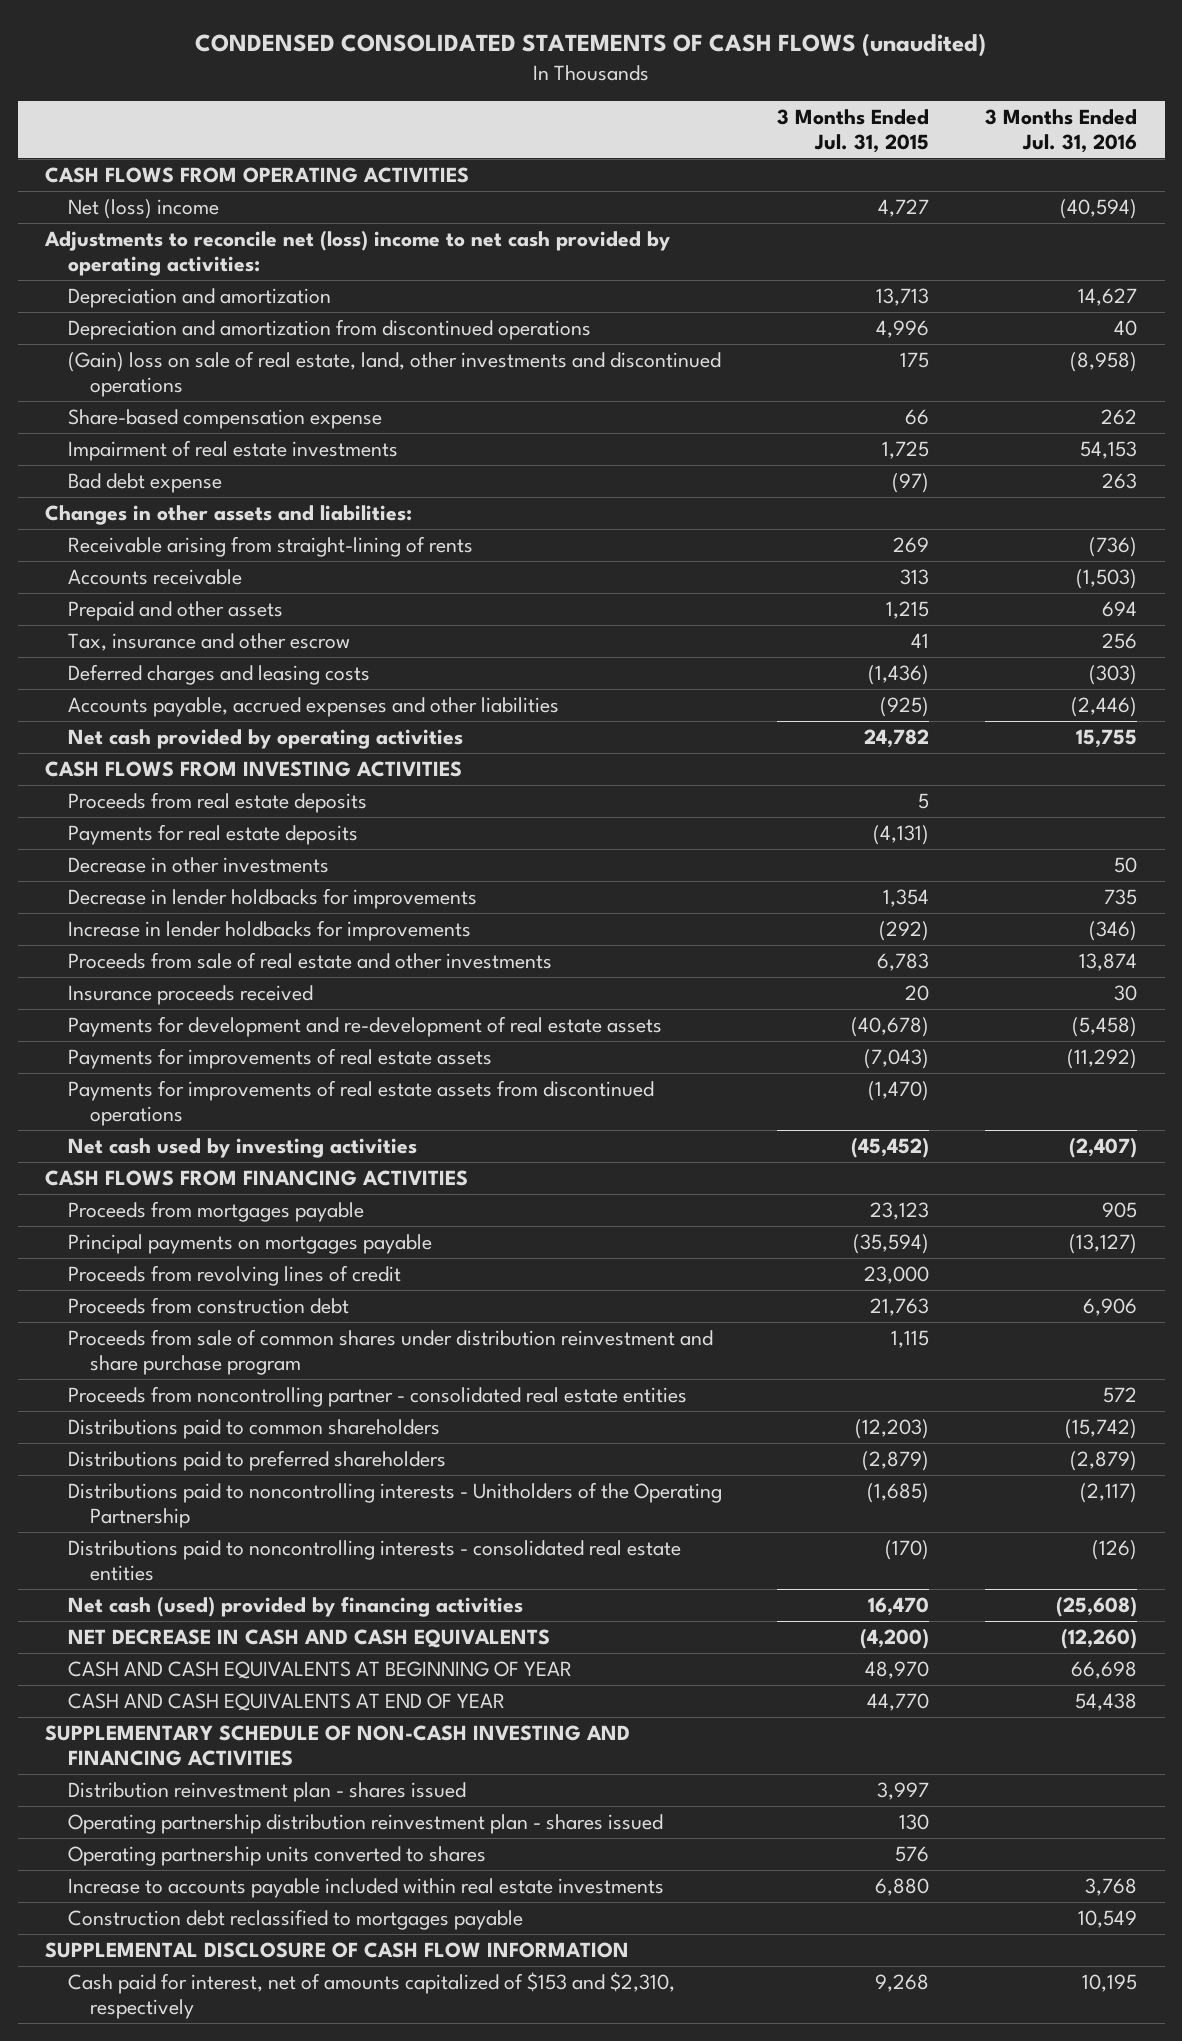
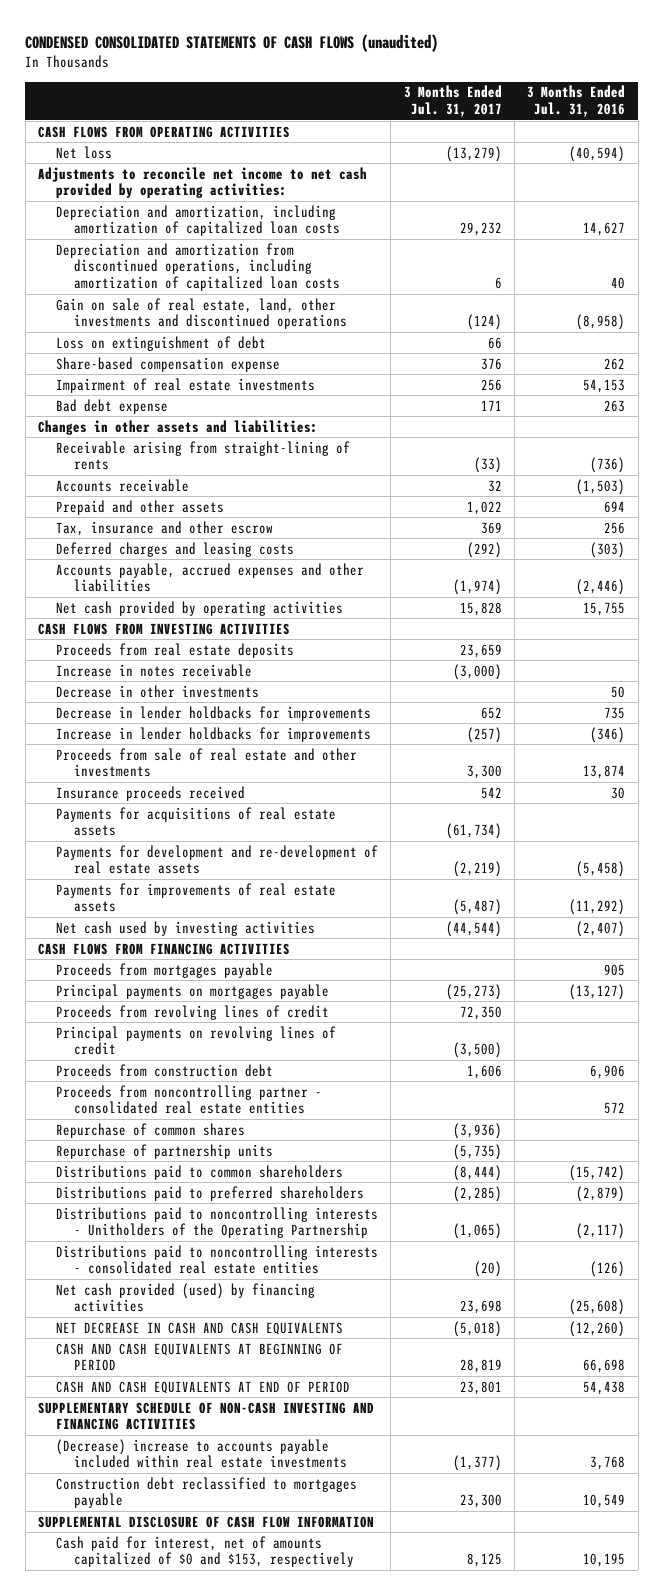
[777,108,930,153] 3 Months Ended Jul. 31, 2015 -> none
none -> [403,85,502,118] 3 Months Ended Jul. 31, 2017
[67,198,219,219] Net (loss) income -> [55,145,112,159] Net loss
[44,229,671,276] Adjustments to reconcile net (loss) income to net cash provided by operating activities: -> [38,166,368,199] Adjustments to reconcile net income to net cash provided by operating activities:
[67,287,331,308] Depreciation and amortization -> [55,204,340,237] Depreciation and amortization, including amortization of capitalized loan costs
[67,318,591,340] Depreciation and amortization from discontinued operations -> [55,242,340,292] Depreciation and amortization from discontinued operations, including amortization of capitalized loan costs
[67,350,721,397] (Gain) loss on sale of real estate, land, other investments and discontinued operations -> [55,297,347,330] Gain on sale of real estate, land, other investments and discontinued operations
none -> [55,335,266,351] Loss on extinguishment of debt
[67,823,358,845] Payments for real estate deposits -> none
none -> [55,663,252,677] Increase in notes receivable
none -> [55,806,336,837] Payments for acquisitions of real estate assets
[67,1079,654,1126] Payments for improvements of real estate assets from discontinued operations -> none
none -> [55,1025,336,1056] Principal payments on revolving lines of credit
[67,1328,713,1375] Proceeds from sale of common shares under distribution reinvestment and share purchase program -> none
none -> [55,1122,245,1138] Repurchase of common shares
none -> [55,1143,273,1159] Repurchase of partnership units
[67,1595,523,1617] Net cash (used) provided by financing activities -> [55,1282,315,1313] Net cash provided (used) by financing activities
[67,1660,572,1679] CASH AND CASH EQUIVALENTS AT BEGINNING OF YEAR -> [55,1342,343,1372] CASH AND CASH EQUIVALENTS AT BEGINNING OF PERIOD
[67,1692,505,1711] CASH AND CASH EQUIVALENTS AT END OF YEAR -> [55,1380,350,1394] CASH AND CASH EQUIVALENTS AT END OF PERIOD
[67,1781,466,1802] Distribution reinvestment plan - shares issued -> none
[67,1813,663,1834] Operating partnership distribution reinvestment plan - shares issued -> none
[67,1845,486,1866] Operating partnership units converted to shares -> none
[67,1877,664,1898] Increase to accounts payable included within real estate investments -> [55,1438,347,1469] (Decrease) increase to accounts payable included within real estate investments
[67,1971,675,2019] Cash paid for interest, net of amounts capitalized of $153 and $2,310, respectively -> [55,1535,354,1568] Cash paid for interest, net of amounts capitalized of $0 and $153, respectively

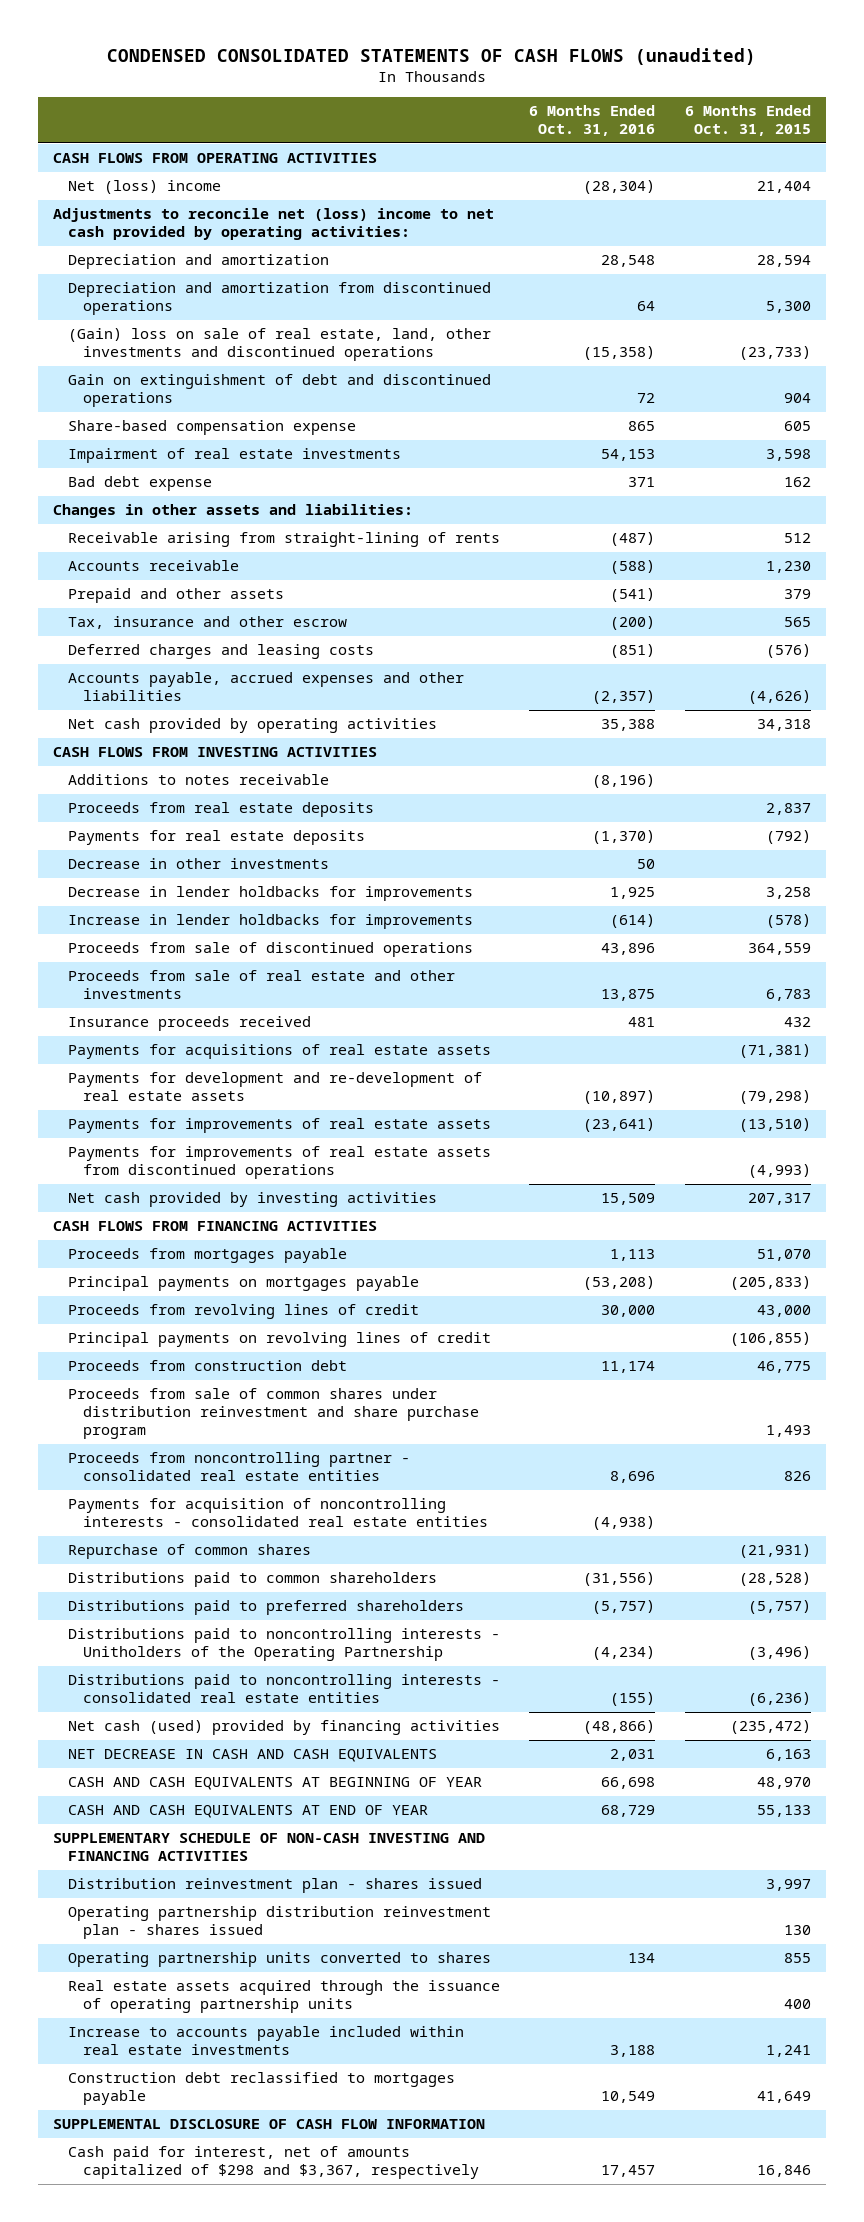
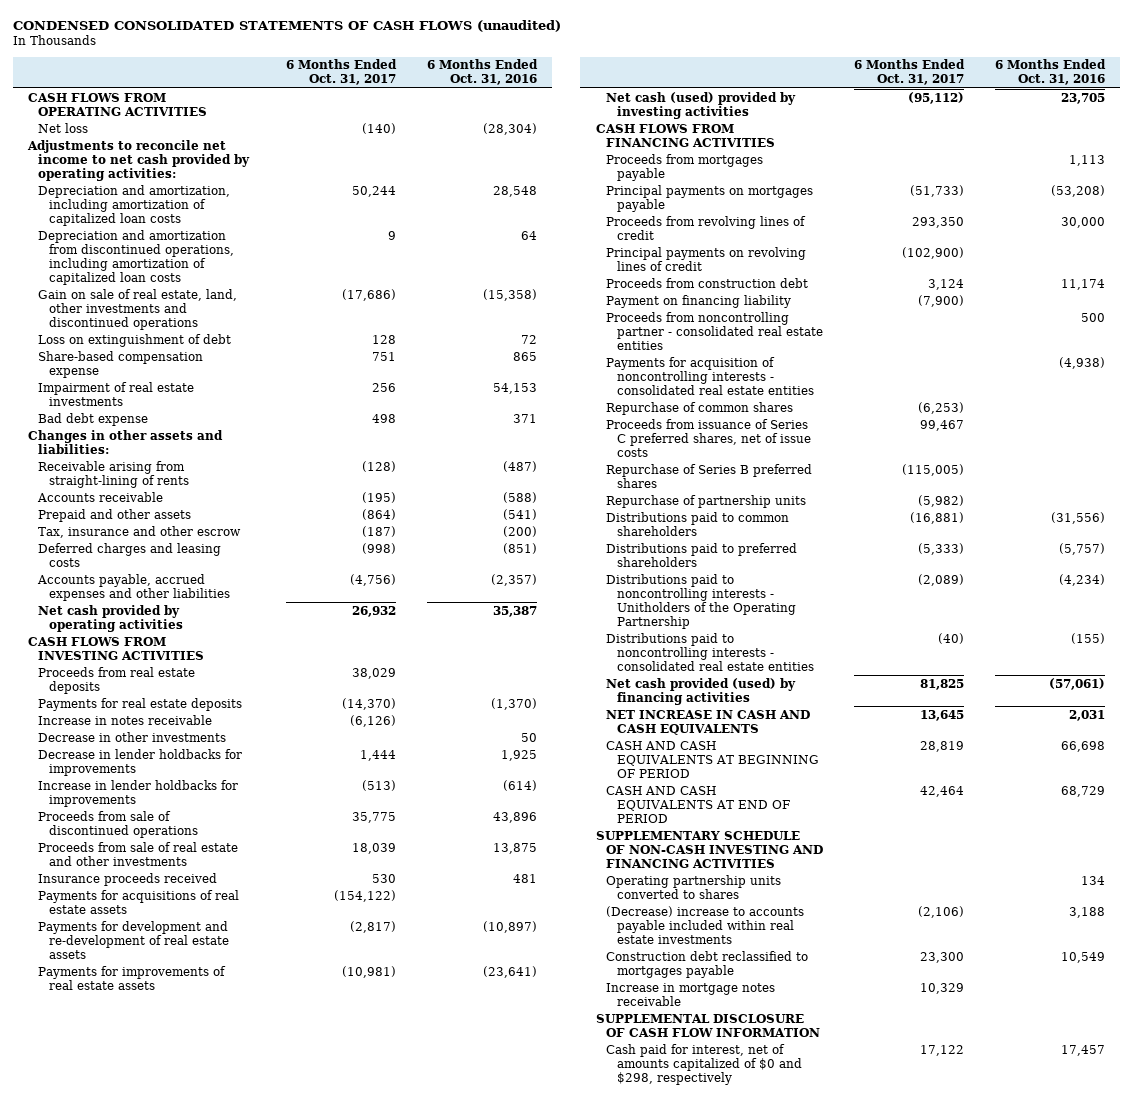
[684,105,811,137] 6 Months Ended Oct. 31, 2015 -> none
none -> [286,59,398,86] 6 Months Ended Oct. 31, 2017
[67,180,221,195] Net (loss) income -> [38,122,89,133] Net loss
[53,208,495,241] Adjustments to reconcile net (loss) income to net cash provided by operating activities: -> [26,139,251,181] Adjustments to reconcile net income to net cash provided by operating activities:
[67,254,329,270] Depreciation and amortization -> [38,184,231,226] Depreciation and amortization, including amortization of capitalized loan costs
[67,282,491,316] Depreciation and amortization from discontinued operations -> [38,229,234,285] Depreciation and amortization from discontinued operations, including amortization of capitalized loan costs
[67,328,491,362] (Gain) loss on sale of real estate, land, other investments and discontinued operations -> [38,288,238,330] Gain on sale of real estate, land, other investments and discontinued operations
[67,374,491,408] Gain on extinguishment of debt and discontinued operations -> [38,333,232,347] Loss on extinguishment of debt
[601,719,656,732] 35,388 -> [492,605,537,617] 35,387
[67,774,329,786] Additions to notes receivable -> none
none -> [38,714,213,725] Increase in notes receivable
[67,1146,491,1180] Payments for improvements of real estate assets from discontinued operations -> none
[67,1192,437,1208] Net cash provided by investing activities -> [606,91,797,119] Net cash (used) provided by investing activities
[601,1193,656,1206] 15,509 -> [1060,92,1105,104] 23,705
[67,1388,479,1440] Proceeds from sale of common shares under distribution reinvestment and share purchase program -> none
none -> [606,294,792,308] Payment on financing liability
[610,1471,656,1484] 8,696 -> [1080,312,1105,322] 500
none -> [606,418,811,457] Proceeds from issuance of Series C preferred shares, net of issue costs
none -> [606,463,813,488] Repurchase of Series B preferred shares
none -> [606,494,807,508] Repurchase of partnership units
[67,1720,500,1736] Net cash (used) provided by financing activities -> [606,677,797,705] Net cash provided (used) by financing activities
[583,1720,656,1735] (48,866) -> [1048,677,1105,690] (57,061)
[67,1749,437,1763] NET DECREASE IN CASH AND CASH EQUIVALENTS -> [606,709,811,735] NET INCREASE IN CASH AND CASH EQUIVALENTS
[67,1777,482,1791] CASH AND CASH EQUIVALENTS AT BEGINNING OF YEAR -> [606,740,819,778] CASH AND CASH EQUIVALENTS AT BEGINNING OF PERIOD
[67,1805,428,1819] CASH AND CASH EQUIVALENTS AT END OF YEAR -> [606,785,790,823] CASH AND CASH EQUIVALENTS AT END OF PERIOD
[67,1878,482,1894] Distribution reinvestment plan - shares issued -> none
[67,1906,491,1940] Operating partnership distribution reinvestment plan - shares issued -> none
[67,1980,500,2014] Real estate assets acquired through the issuance of operating partnership units -> none
[67,2026,464,2056] Increase to accounts payable included within real estate investments -> [606,905,805,944] (Decrease) increase to accounts payable included within real estate investments
none -> [606,982,776,1006] Increase in mortgage notes receivable
[67,2146,479,2180] Cash paid for interest, net of amounts capitalized of $298 and $3,367, respectively -> [606,1043,802,1085] Cash paid for interest, net of amounts capitalized of $0 and $298, respectively

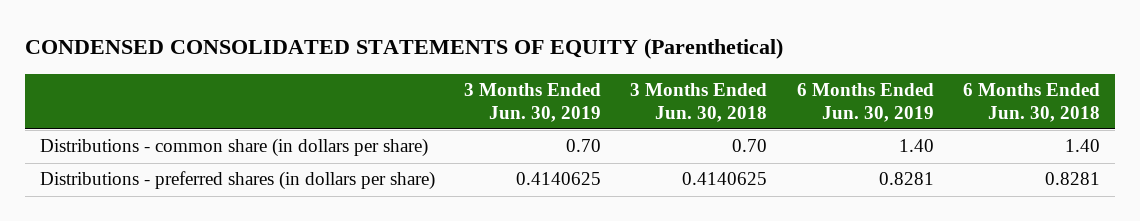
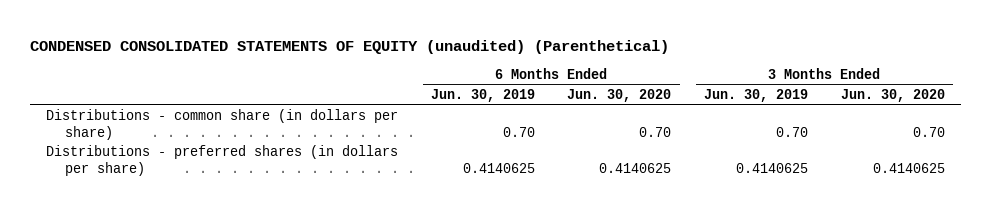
[24,38,783,60] CONDENSED CONSOLIDATED STATEMENTS OF EQUITY (Parenthetical) -> [30,40,670,55] CONDENSED CONSOLIDATED STATEMENTS OF EQUITY (unaudited) (Parenthetical)
[630,82,768,122] 3 Months Ended Jun. 30, 2018 -> none
[963,82,1101,122] 6 Months Ended Jun. 30, 2018 -> none
none -> [567,89,672,103] Jun. 30, 2020
none -> [840,89,945,103] Jun. 30, 2020
[898,139,934,153] 1.40 -> [502,126,535,137] 0.70
[878,172,934,186] 0.8281 -> [462,162,535,173] 0.4140625

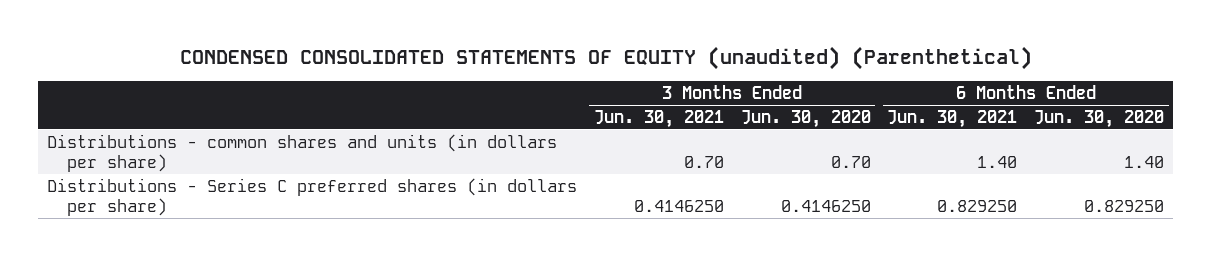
[430,89,535,103] Jun. 30, 2019 -> none
[704,89,809,103] Jun. 30, 2019 -> none
none -> [593,109,724,128] Jun. 30, 2021
none -> [887,109,1018,128] Jun. 30, 2021
[46,109,399,140] Distributions - common share (in dollars per share) -> [46,133,557,172] Distributions - common shares and units (in dollars per share)
[639,126,672,137] 0.70 -> [1124,155,1165,168] 1.40
[46,145,399,176] Distributions - preferred shares (in dollars per share) -> [46,177,577,216] Distributions - Series C preferred shares (in dollars per share)
[599,162,672,173] 0.4140625 -> [1084,199,1165,212] 0.829250
[872,162,945,173] 0.4140625 -> [780,199,871,212] 0.4146250

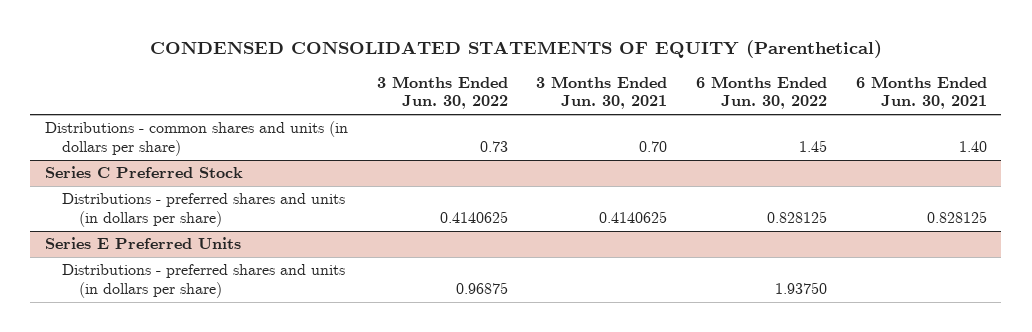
[179,46,1032,71] CONDENSED CONSOLIDATED STATEMENTS OF EQUITY (unaudited) (Parenthetical) -> [149,40,882,59] CONDENSED CONSOLIDATED STATEMENTS OF EQUITY (Parenthetical)
[740,109,871,128] Jun. 30, 2020 -> none
[1034,109,1165,128] Jun. 30, 2020 -> none
none -> [376,75,508,110] 3 Months Ended Jun. 30, 2022
none -> [696,75,828,110] 6 Months Ended Jun. 30, 2022
none -> [44,166,243,179] Series C Preferred Stock
[46,177,577,216] Distributions - Series C preferred shares (in dollars per share) -> [61,193,345,227] Distributions - preferred shares and units (in dollars per share)
[633,199,724,212] 0.4146250 -> [599,210,668,223] 0.4140625
[937,199,1018,212] 0.829250 -> [926,210,987,223] 0.828125
none -> [44,237,241,250] Series E Preferred Units
none -> [61,264,345,298] Distributions - preferred shares and units (in dollars per share)

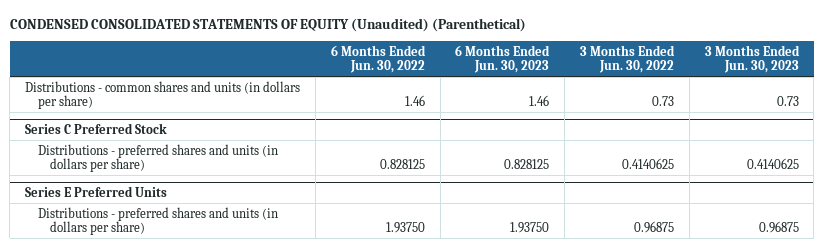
[149,40,882,59] CONDENSED CONSOLIDATED STATEMENTS OF EQUITY (Parenthetical) -> [9,17,526,32] CONDENSED CONSOLIDATED STATEMENTS OF EQUITY (Unaudited) (Parenthetical)
[536,75,668,110] 3 Months Ended Jun. 30, 2021 -> none
[855,75,987,110] 6 Months Ended Jun. 30, 2021 -> none
none -> [455,44,551,74] 6 Months Ended Jun. 30, 2023
none -> [704,44,800,74] 3 Months Ended Jun. 30, 2023
[799,139,828,152] 1.45 -> [404,95,425,107] 1.46

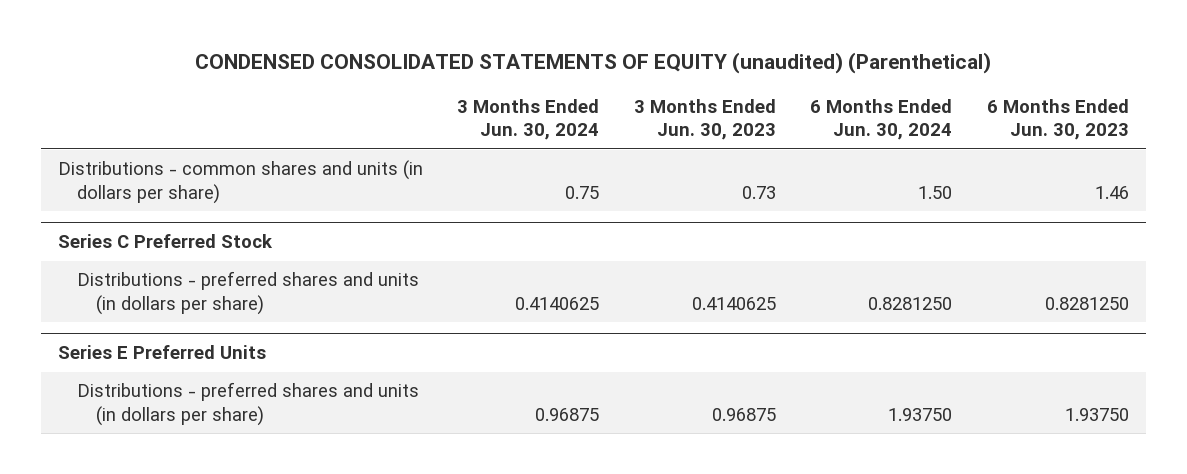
[9,17,526,32] CONDENSED CONSOLIDATED STATEMENTS OF EQUITY (Unaudited) (Parenthetical) -> [195,52,992,75] CONDENSED CONSOLIDATED STATEMENTS OF EQUITY (unaudited) (Parenthetical)
[330,44,426,74] 6 Months Ended Jun. 30, 2022 -> none
[580,44,676,74] 3 Months Ended Jun. 30, 2022 -> none
none -> [457,99,600,141] 3 Months Ended Jun. 30, 2024
none -> [810,99,953,141] 6 Months Ended Jun. 30, 2024
[504,159,550,170] 0.828125 -> [1044,296,1129,310] 0.8281250

